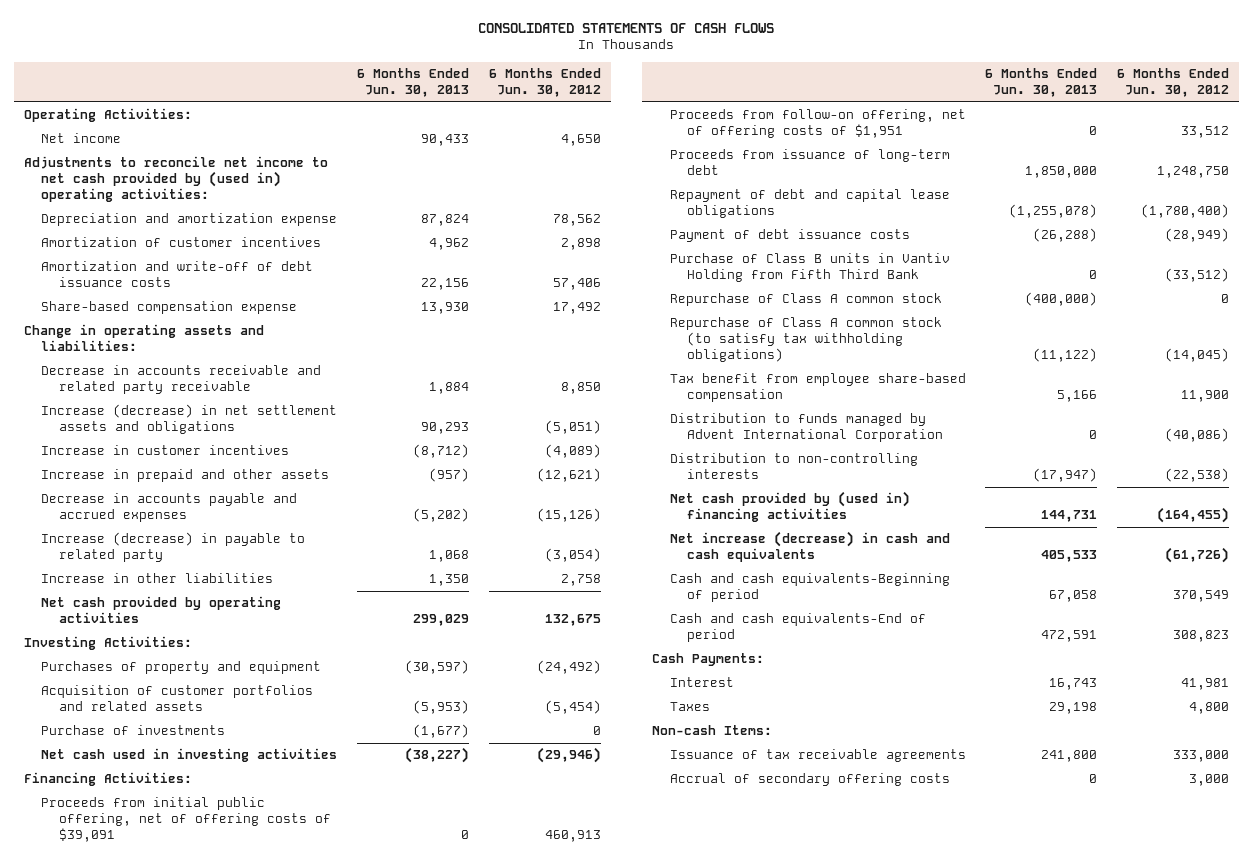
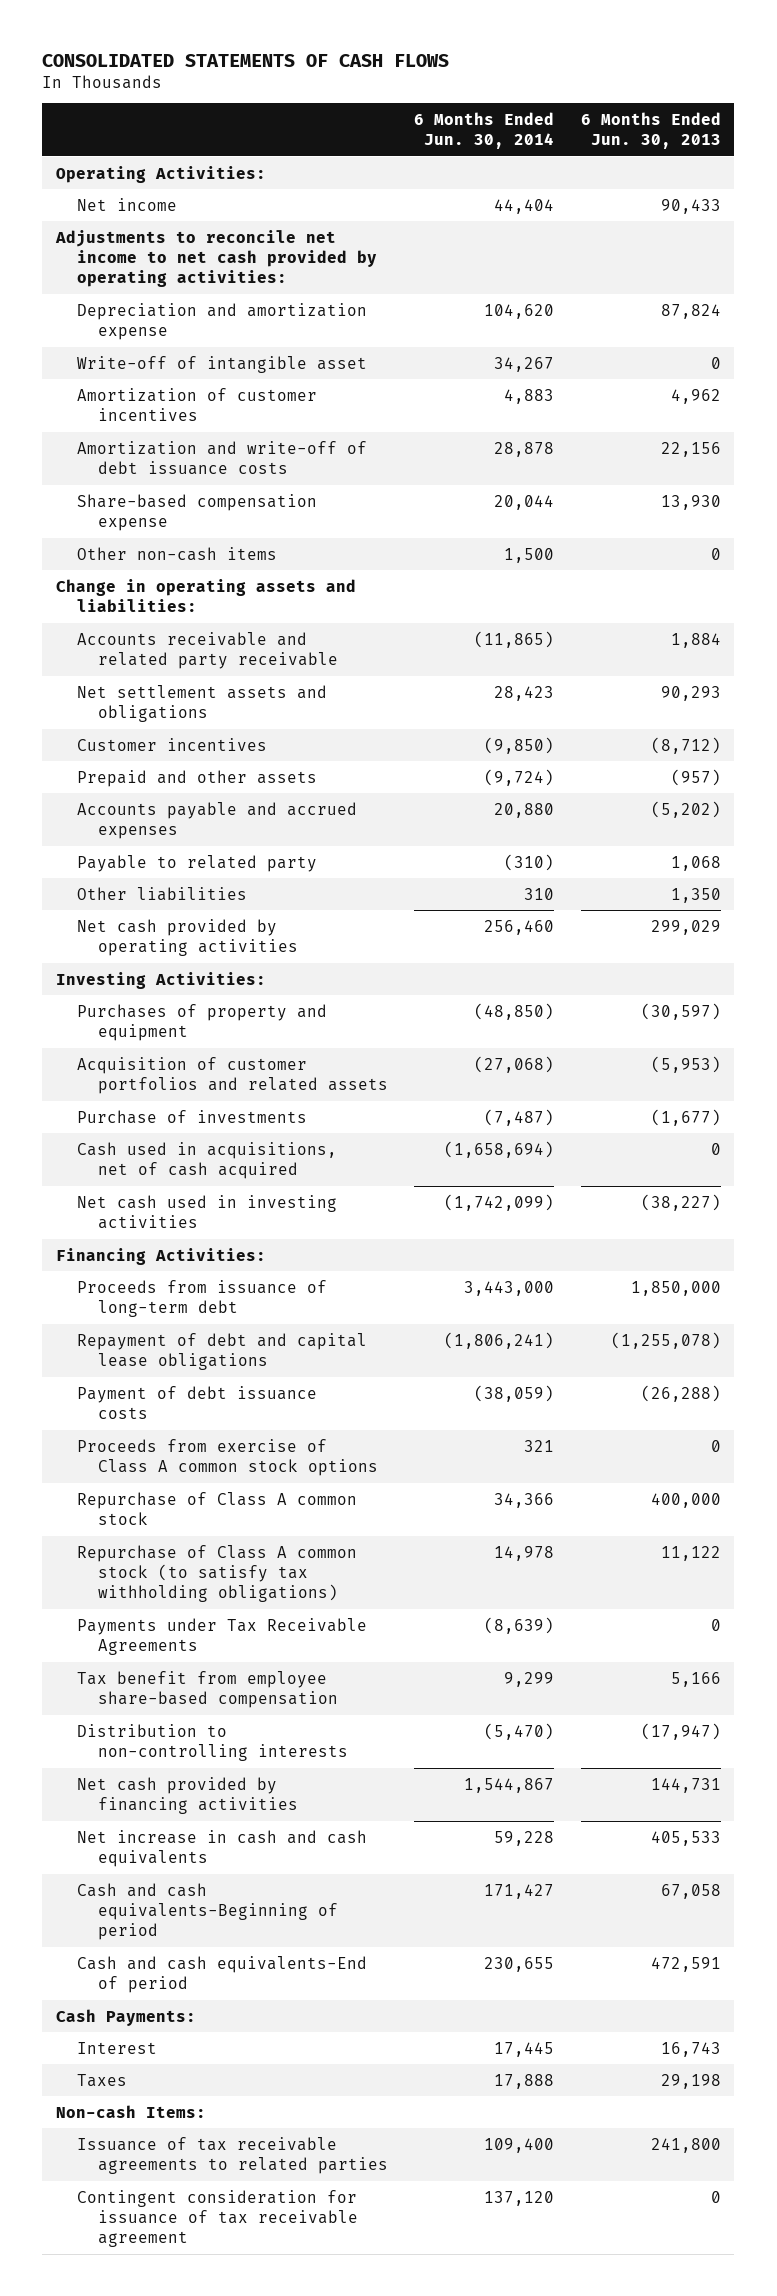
[489,68,602,97] 6 Months Ended Jun. 30, 2012 -> none
none -> [414,111,555,150] 6 Months Ended Jun. 30, 2014
[23,156,328,202] Adjustments to reconcile net income to net cash provided by (used in) operating activities: -> [54,229,377,288] Adjustments to reconcile net income to net cash provided by operating activities:
none -> [76,355,367,373] Write-off of intangible asset
none -> [76,546,277,561] Other non-cash items
[41,365,322,395] Decrease in accounts receivable and related party receivable -> [76,631,338,669] Accounts receivable and related party receivable
[41,404,338,435] Increase (decrease) in net settlement assets and obligations -> [76,684,327,722] Net settlement assets and obligations
[41,445,290,456] Increase in customer incentives -> [76,737,267,751] Customer incentives
[41,469,330,483] Increase in prepaid and other assets -> [76,769,317,787] Prepaid and other assets
[41,493,298,523] Decrease in accounts payable and accrued expenses -> [76,801,357,839] Accounts payable and accrued expenses
[41,532,306,563] Increase (decrease) in payable to related party -> [76,854,317,872] Payable to related party
[41,573,274,584] Increase in other liabilities -> [76,886,247,901] Other liabilities
none -> [76,1141,337,1179] Cash used in acquisitions, net of cash acquired
[41,797,332,842] Proceeds from initial public offering, net of offering costs of $39,091 -> none
[669,109,966,139] Proceeds from follow-on offering, net of offering costs of $1,951 -> none
[669,253,950,283] Purchase of Class B units in Vantiv Holding from Fifth Third Bank -> none
none -> [76,1438,378,1476] Proceeds from exercise of Class A common stock options
[1025,292,1098,307] (400,000) -> [650,1492,721,1508] 400,000
[1033,347,1098,362] (11,122) -> [660,1545,721,1561] 11,122
none -> [76,1617,367,1655] Payments under Tax Receivable Agreements
[669,413,944,443] Distribution to funds managed by Advent International Corporation -> none
[669,491,910,523] Net cash provided by (used in) financing activities -> [76,1776,298,1814] Net cash provided by financing activities
[669,531,950,563] Net increase (decrease) in cash and cash equivalents -> [76,1829,367,1867] Net increase in cash and cash equivalents
[669,773,950,787] Accrual of secondary offering costs -> none
[669,749,966,763] Issuance of tax receivable agreements -> [76,2136,388,2174] Issuance of tax receivable agreements to related parties
none -> [76,2189,358,2248] Contingent consideration for issuance of tax receivable agreement

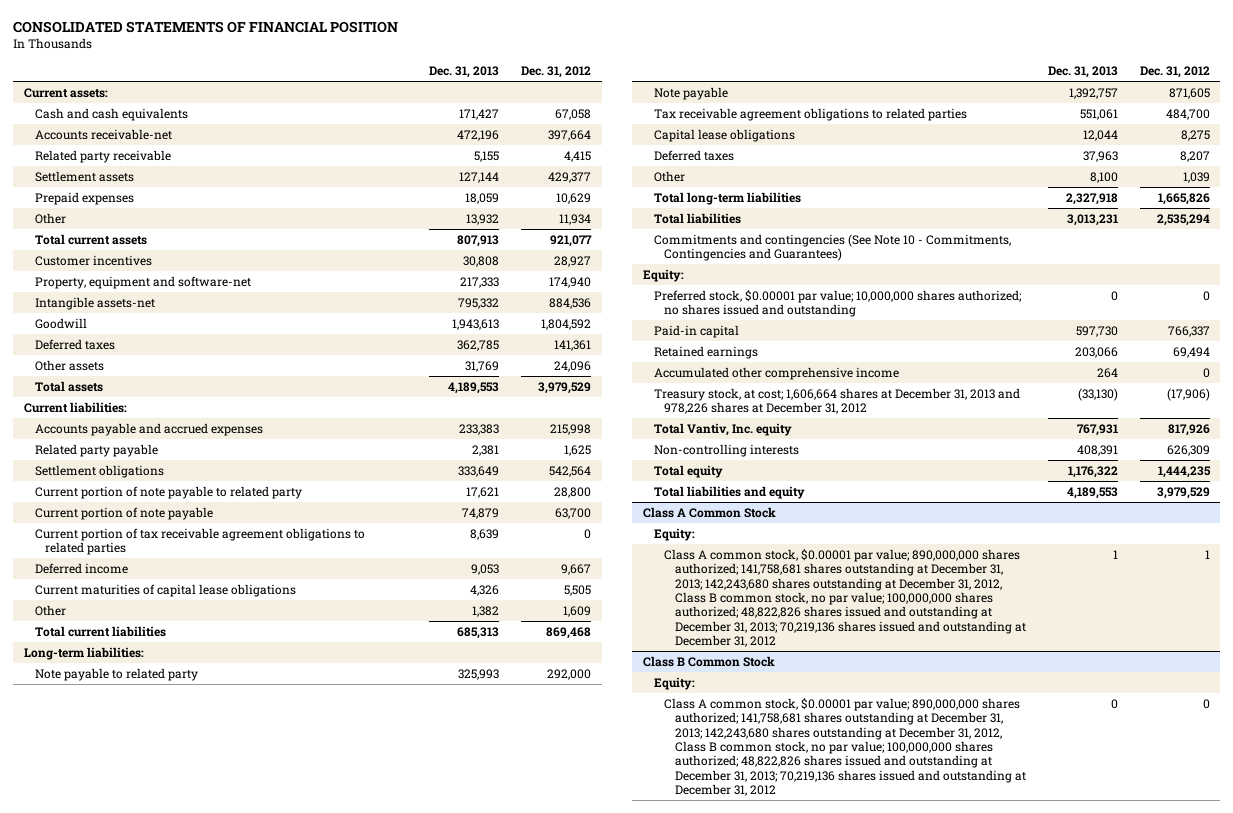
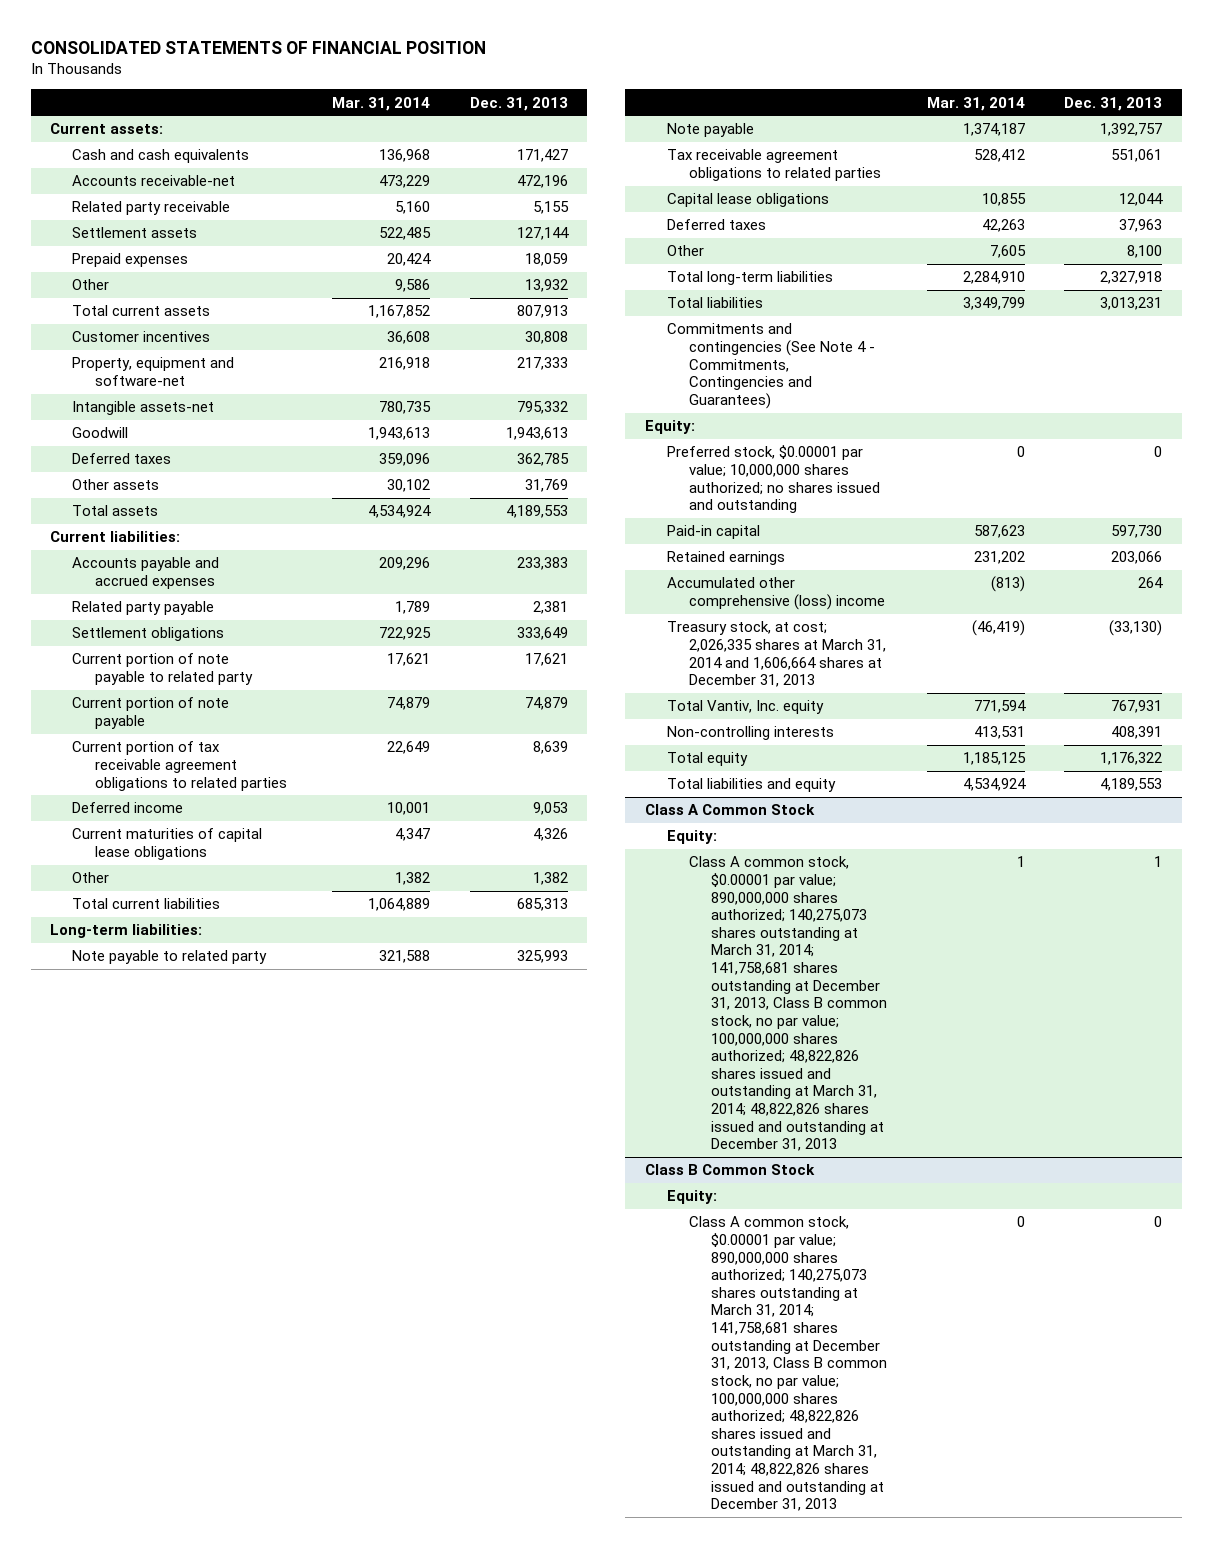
[520,66,591,79] Dec. 31, 2012 -> none
none -> [332,96,431,111] Mar. 31, 2014
[653,233,1011,262] Commitments and contingencies (See Note 10 - Commitments, Contingencies and Guarantees) -> [666,323,876,409] Commitments and contingencies (See Note 4 - Commitments, Contingencies and Guarantees)
[653,366,899,380] Accumulated other comprehensive income -> [666,577,886,610] Accumulated other comprehensive (loss) income
[653,387,1020,415] Treasury stock, at cost; 1,606,664 shares at December 31, 2013 and 978,226 shares at December 31, 2012 -> [666,621,887,688] Treasury stock, at cost; 2,026,335 shares at March 31, 2014 and 1,606,664 shares at December 31, 2013
[664,548,1026,648] Class A common stock, $0.00001 par value; 890,000,000 shares authorized; 141,758,681 shares outstanding at December 31, 2013; 142,243,680 shares outstanding at December 31, 2012, Class B common stock, no par value; 100,000,000 shares authorized; 48,822,826 shares issued and outstanding at December 31, 2013; 70,219,136 shares issued and outstanding at December 31, 2012 -> [689,856,888,1152] Class A common stock, $0.00001 par value; 890,000,000 shares authorized; 140,275,073 shares outstanding at March 31, 2014; 141,758,681 shares outstanding at December 31, 2013, Class B common stock, no par value; 100,000,000 shares authorized; 48,822,826 shares issued and outstanding at March 31, 2014; 48,822,826 shares issued and outstanding at December 31, 2013
[664,697,1026,797] Class A common stock, $0.00001 par value; 890,000,000 shares authorized; 141,758,681 shares outstanding at December 31, 2013; 142,243,680 shares outstanding at December 31, 2012, Class B common stock, no par value; 100,000,000 shares authorized; 48,822,826 shares issued and outstanding at December 31, 2013; 70,219,136 shares issued and outstanding at December 31, 2012 -> [689,1216,888,1512] Class A common stock, $0.00001 par value; 890,000,000 shares authorized; 140,275,073 shares outstanding at March 31, 2014; 141,758,681 shares outstanding at December 31, 2013, Class B common stock, no par value; 100,000,000 shares authorized; 48,822,826 shares issued and outstanding at March 31, 2014; 48,822,826 shares issued and outstanding at December 31, 2013

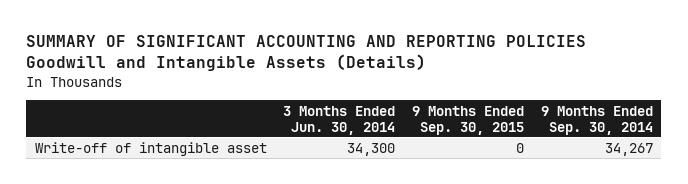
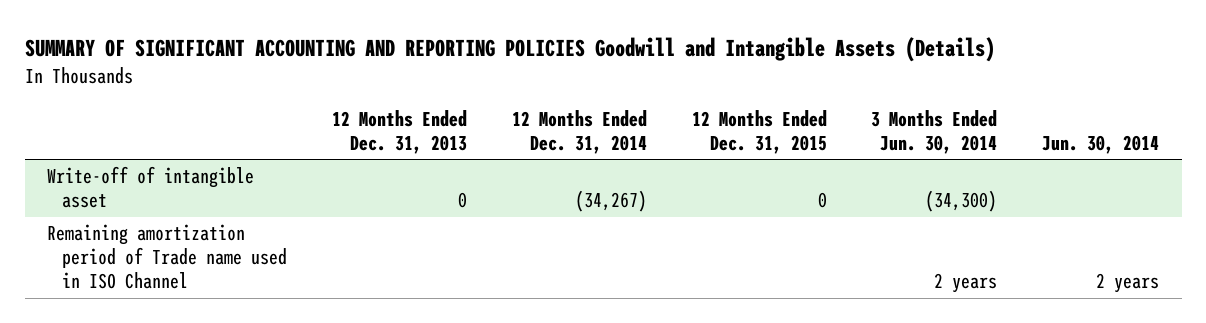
[412,105,525,135] 9 Months Ended Sep. 30, 2015 -> none
[541,105,654,135] 9 Months Ended Sep. 30, 2014 -> none
none -> [332,109,468,154] 12 Months Ended Dec. 31, 2013
none -> [511,109,647,154] 12 Months Ended Dec. 31, 2014
none -> [691,109,827,154] 12 Months Ended Dec. 31, 2015
none -> [1042,134,1160,154] Jun. 30, 2014
[347,143,396,157] 34,300 -> [925,190,998,213] (34,300)
none -> [46,224,288,290] Remaining amortization period of Trade name used in ISO Channel

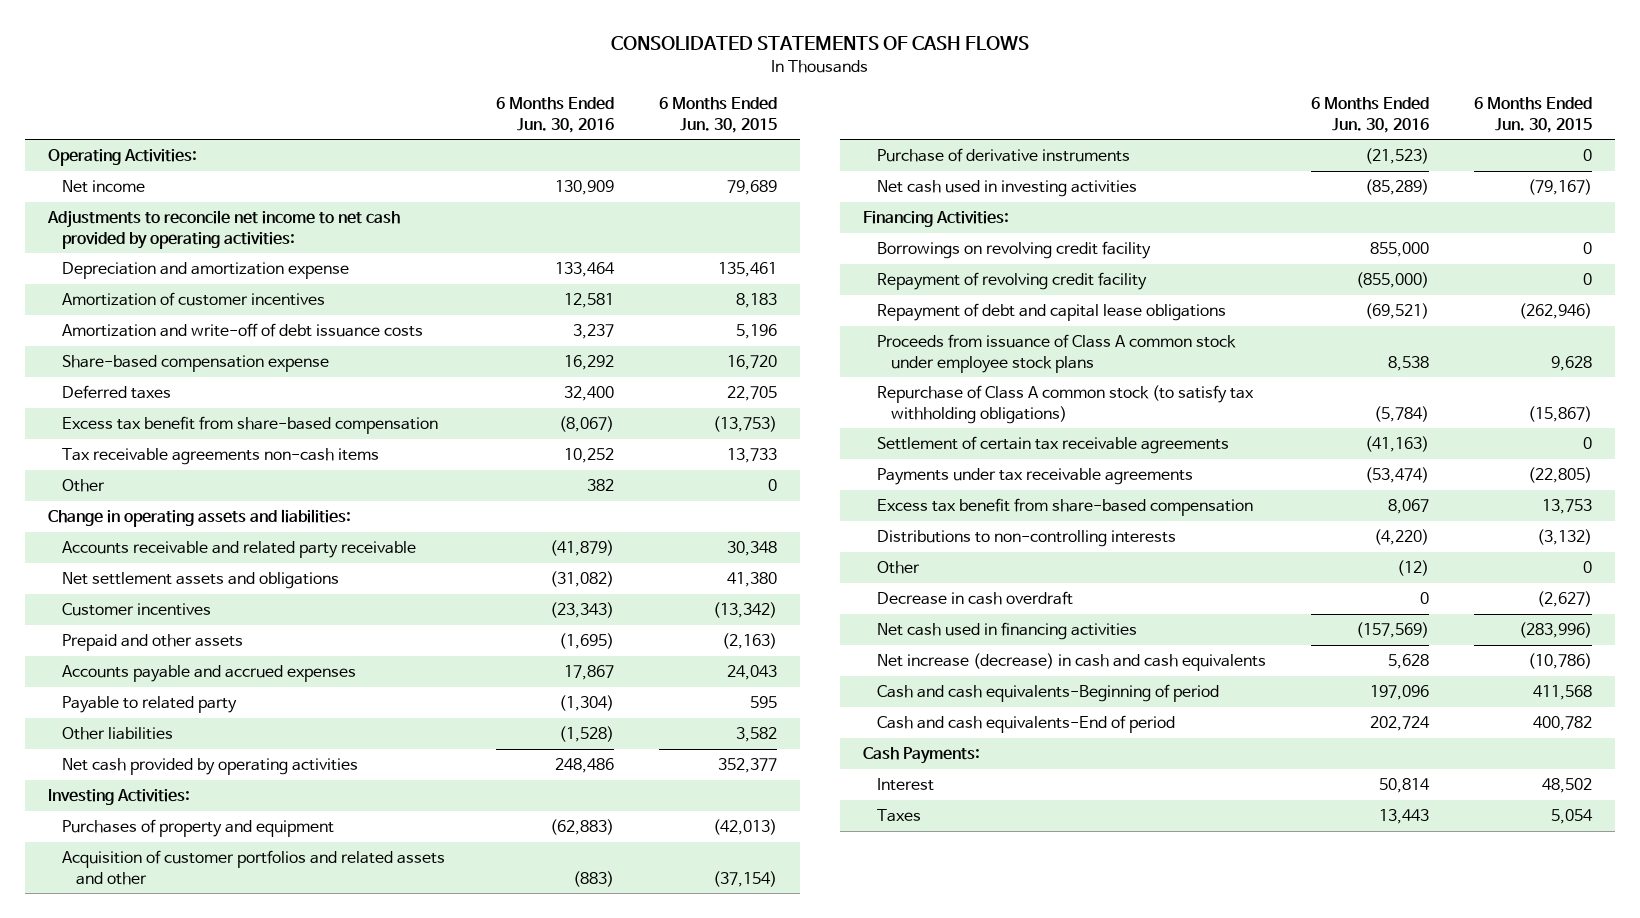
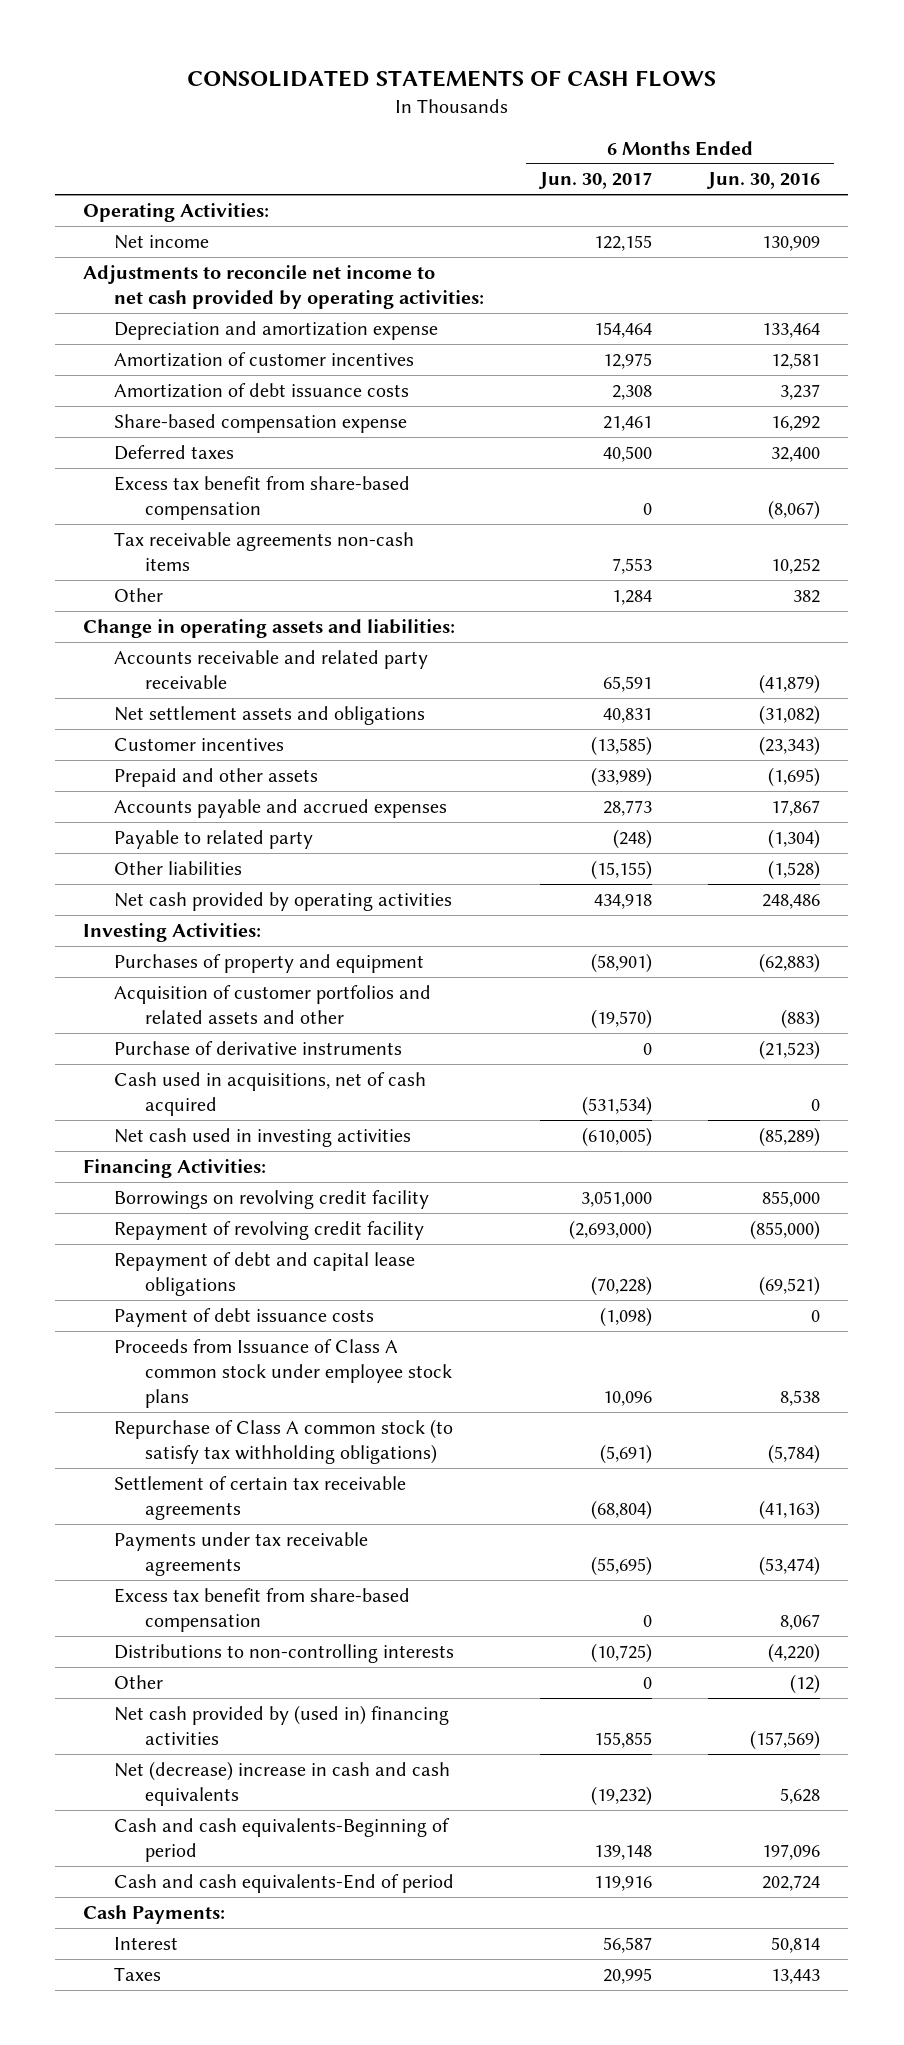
[659,97,778,133] 6 Months Ended Jun. 30, 2015 -> none
none -> [538,172,653,190] Jun. 30, 2017
[61,323,423,338] Amortization and write-off of debt issuance costs -> [114,382,410,398] Amortization of debt issuance costs
none -> [114,1071,427,1117] Cash used in acquisitions, net of cash acquired
none -> [114,1307,375,1327] Payment of debt issuance costs
[876,334,1236,373] Proceeds from issuance of Class A common stock under employee stock plans -> [114,1338,452,1409] Proceeds from Issuance of Class A common stock under employee stock plans
[876,591,1073,606] Decrease in cash overdraft -> none
[876,622,1137,641] Net cash used in financing activities -> [114,1704,450,1746] Net cash provided by (used in) financing activities
[876,653,1266,672] Net increase (decrease) in cash and cash equivalents -> [114,1760,451,1807] Net (decrease) increase in cash and cash equivalents

